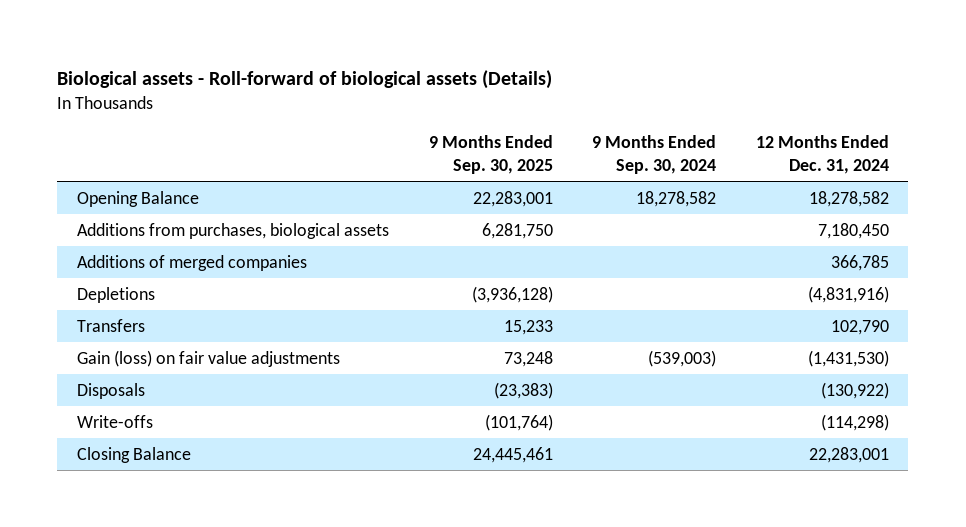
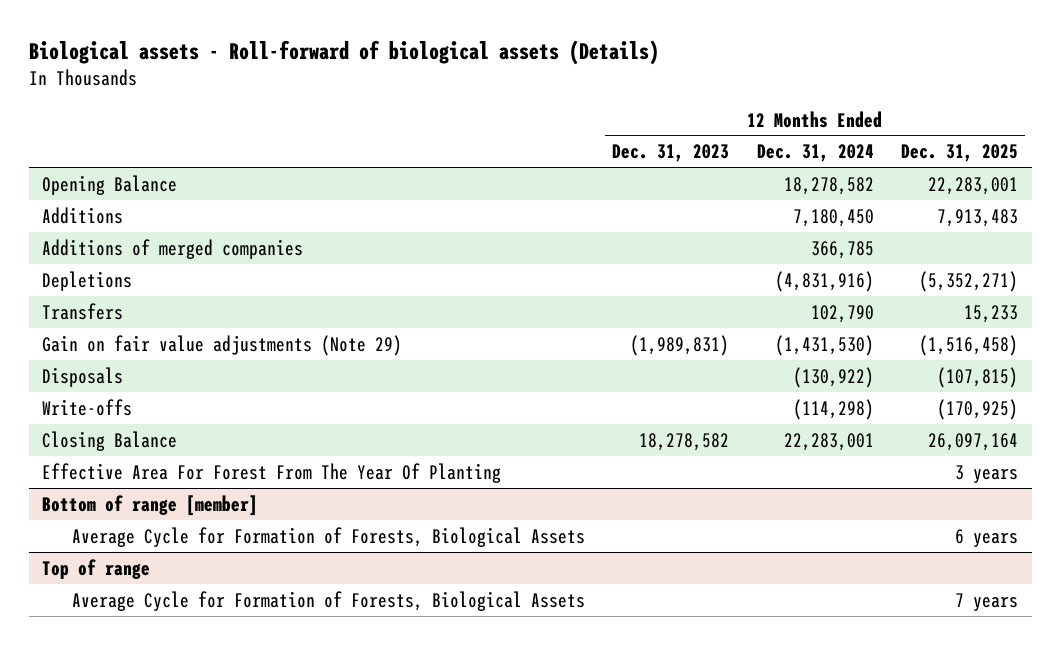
[428,134,553,174] 9 Months Ended Sep. 30, 2025 -> none
[592,134,717,174] 9 Months Ended Sep. 30, 2024 -> none
none -> [612,144,730,163] Dec. 31, 2023
none -> [901,144,1019,163] Dec. 31, 2025
[77,222,390,239] Additions from purchases, biological assets -> [42,206,124,224] Additions
[77,349,341,367] Gain (loss) on fair value adjustments -> [42,334,403,356] Gain on fair value adjustments (Note 29)
none -> [42,462,502,483] Effective Area For Forest From The Year Of Planting
none -> [42,494,259,516] Bottom of range [member]
none -> [71,526,585,547] Average Cycle for Formation of Forests, Biological Assets
none -> [42,558,151,579] Top of range
none -> [71,590,585,611] Average Cycle for Formation of Forests, Biological Assets

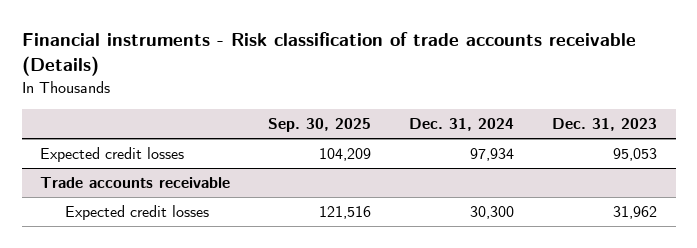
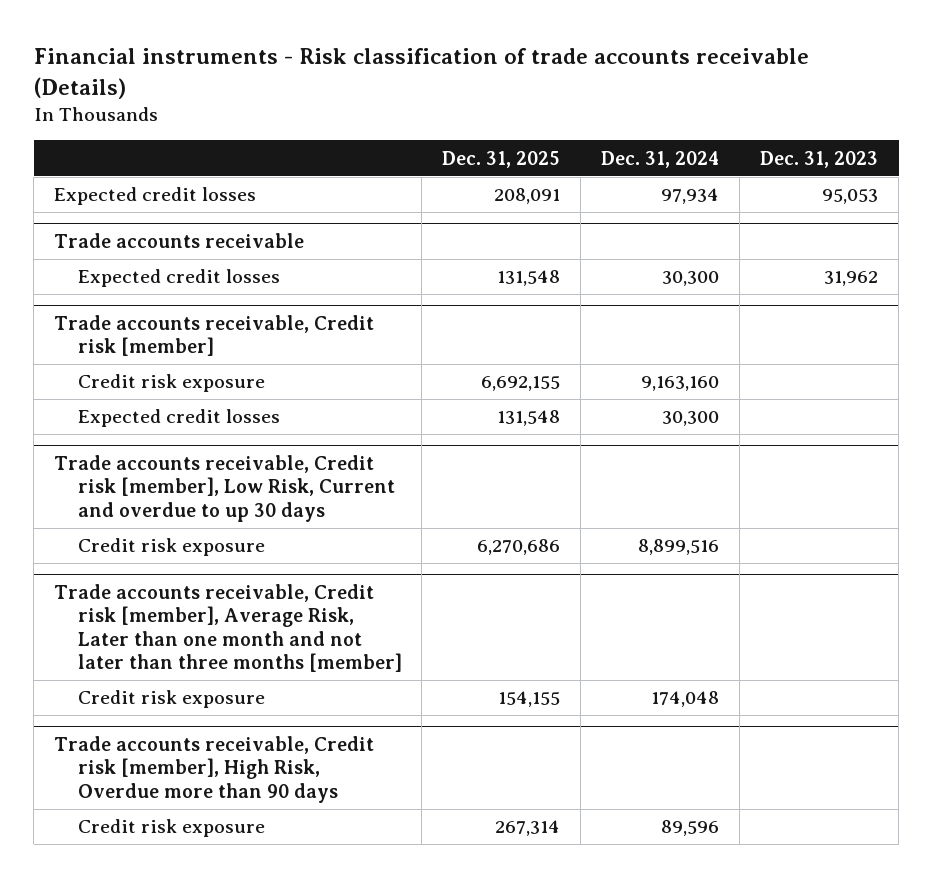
[268,118,372,133] Sep. 30, 2025 -> none
none -> [442,150,561,168] Dec. 31, 2025
none -> [54,315,375,357] Trade accounts receivable, Credit risk [member]
none -> [77,374,265,393] Credit risk exposure
none -> [77,409,280,428] Expected credit losses
none -> [54,455,395,522] Trade accounts receivable, Credit risk [member], Low Risk, Current and overdue to up 30 days
none -> [77,538,265,557] Credit risk exposure
none -> [54,584,402,672] Trade accounts receivable, Credit risk [member], Average Risk, Later than one month and not later than three months [member]
none -> [77,690,265,709] Credit risk exposure
none -> [54,736,375,803] Trade accounts receivable, Credit risk [member], High Risk, Overdue more than 90 days
none -> [77,819,265,838] Credit risk exposure

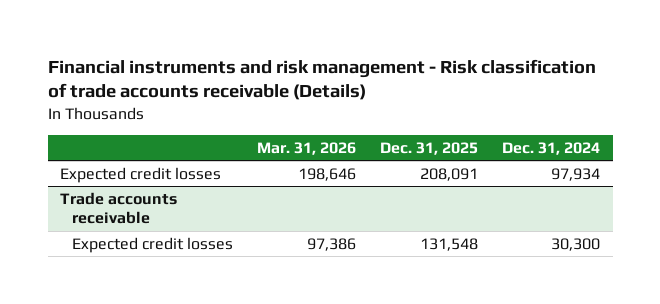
[33,48,809,99] Financial instruments - Risk classification of trade accounts receivable (Details) -> [47,58,596,101] Financial instruments and risk management - Risk classification of trade accounts receivable (Details)
[760,150,879,168] Dec. 31, 2023 -> none
none -> [256,141,356,155] Mar. 31, 2026
[54,315,375,357] Trade accounts receivable, Credit risk [member] -> none
[77,374,265,393] Credit risk exposure -> none
[77,409,280,428] Expected credit losses -> none
[54,455,395,522] Trade accounts receivable, Credit risk [member], Low Risk, Current and overdue to up 30 days -> none
[77,538,265,557] Credit risk exposure -> none
[54,584,402,672] Trade accounts receivable, Credit risk [member], Average Risk, Later than one month and not later than three months [member] -> none
[77,690,265,709] Credit risk exposure -> none
[54,736,375,803] Trade accounts receivable, Credit risk [member], High Risk, Overdue more than 90 days -> none
[77,819,265,838] Credit risk exposure -> none

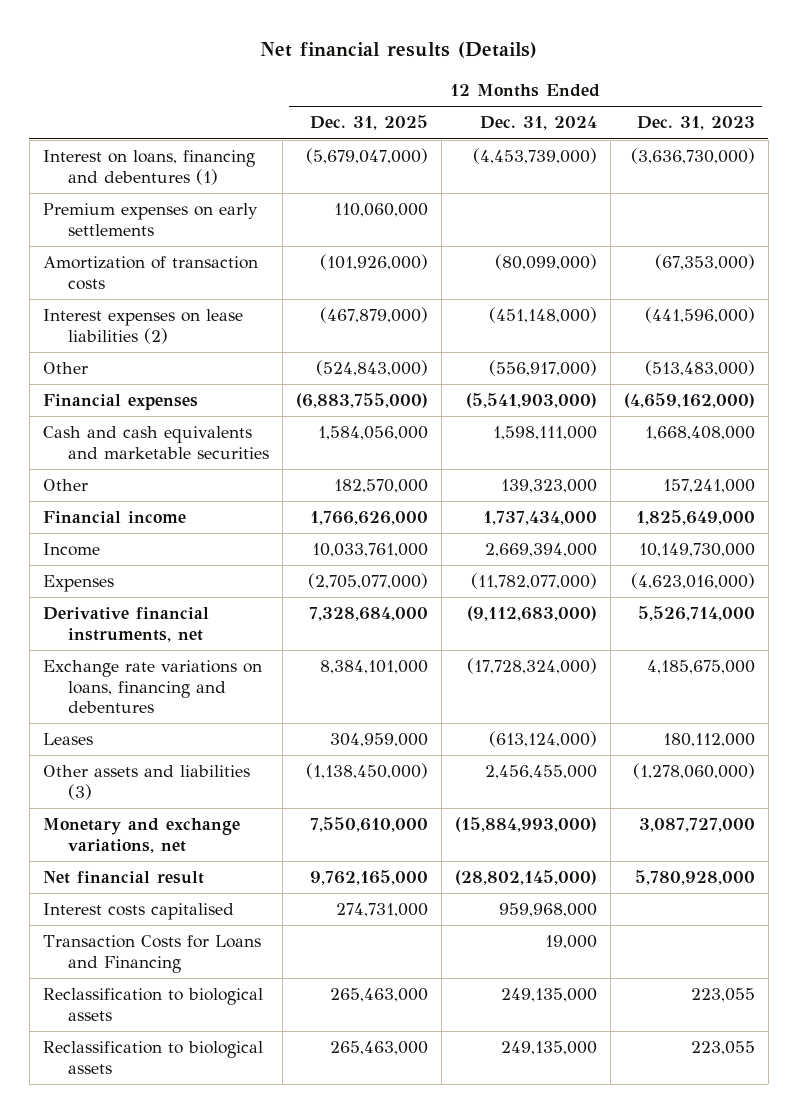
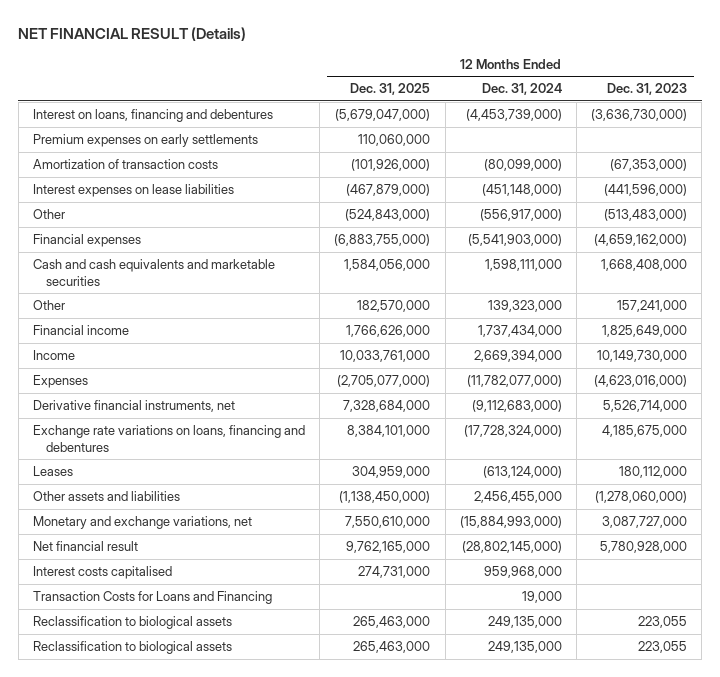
[259,42,537,59] Net financial results (Details) -> [18,26,247,41] NET FINANCIAL RESULT (Details)
[42,150,255,185] Interest on loans, financing and debentures (1) -> [33,109,274,123] Interest on loans, financing and debentures
[42,309,243,344] Interest expenses on lease liabilities (2) -> [33,184,235,198] Interest expenses on lease liabilities
[42,765,250,800] Other assets and liabilities (3) -> [33,491,181,502] Other assets and liabilities

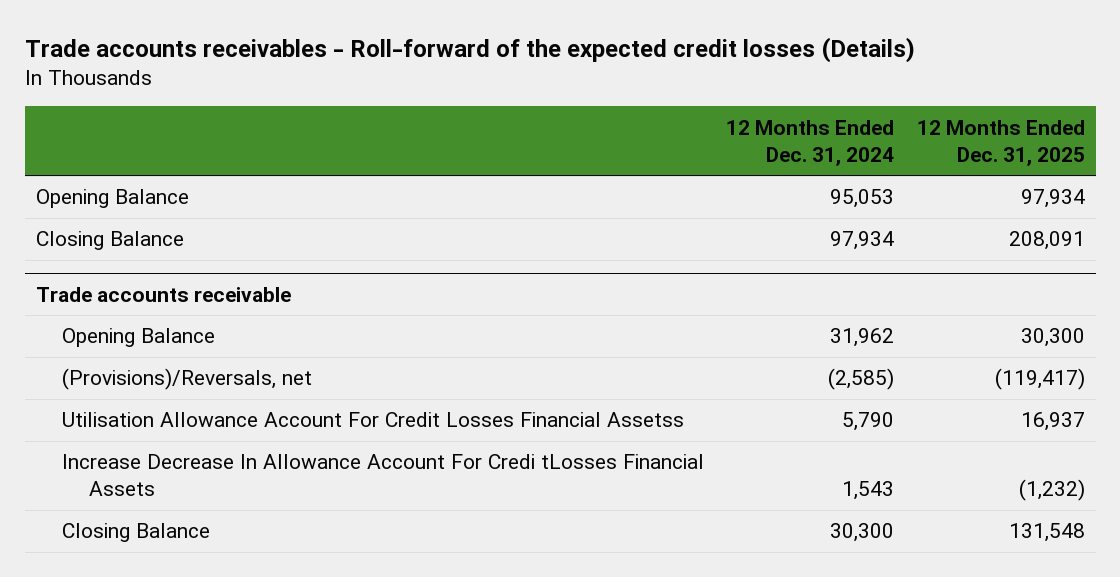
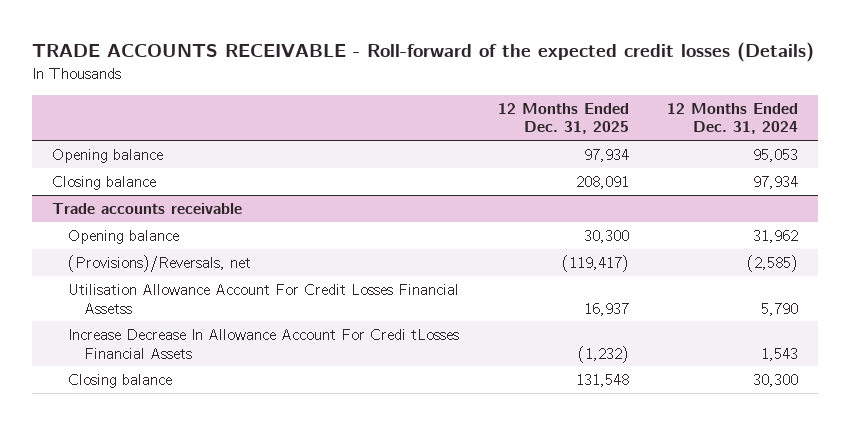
[24,37,915,64] Trade accounts receivables - Roll-forward of the expected credit losses (Details) -> [32,42,815,63] TRADE ACCOUNTS RECEIVABLE - Roll-forward of the expected credit losses (Details)
[35,189,189,209] Opening Balance -> [51,148,163,163] Opening balance
[35,231,184,251] Closing Balance -> [51,175,156,190] Closing balance
[62,328,216,348] Opening Balance -> [67,229,179,244] Opening balance
[62,523,211,543] Closing Balance -> [67,373,172,388] Closing balance

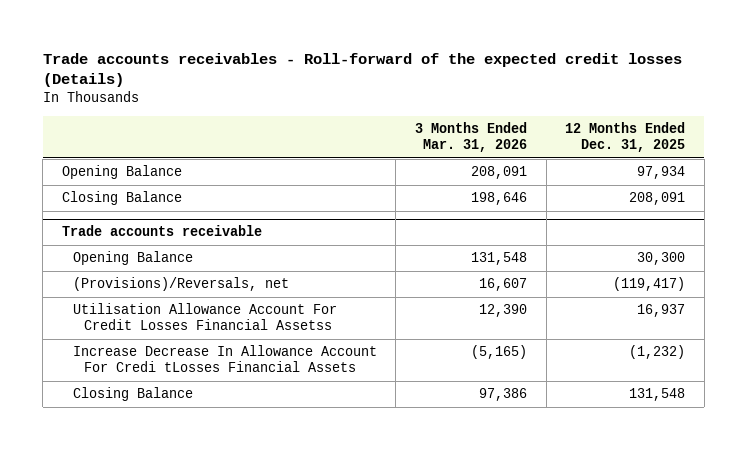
[32,42,815,63] TRADE ACCOUNTS RECEIVABLE - Roll-forward of the expected credit losses (Details) -> [42,52,682,88] Trade accounts receivables - Roll-forward of the expected credit losses (Details)
[667,102,799,135] 12 Months Ended Dec. 31, 2024 -> none
none -> [415,122,528,153] 3 Months Ended Mar. 31, 2026
[51,148,163,163] Opening balance -> [61,165,182,180] Opening Balance
[51,175,156,190] Closing balance -> [61,191,182,206] Closing Balance
[67,229,179,244] Opening balance -> [72,251,193,266] Opening Balance
[67,373,172,388] Closing balance -> [72,387,193,402] Closing Balance

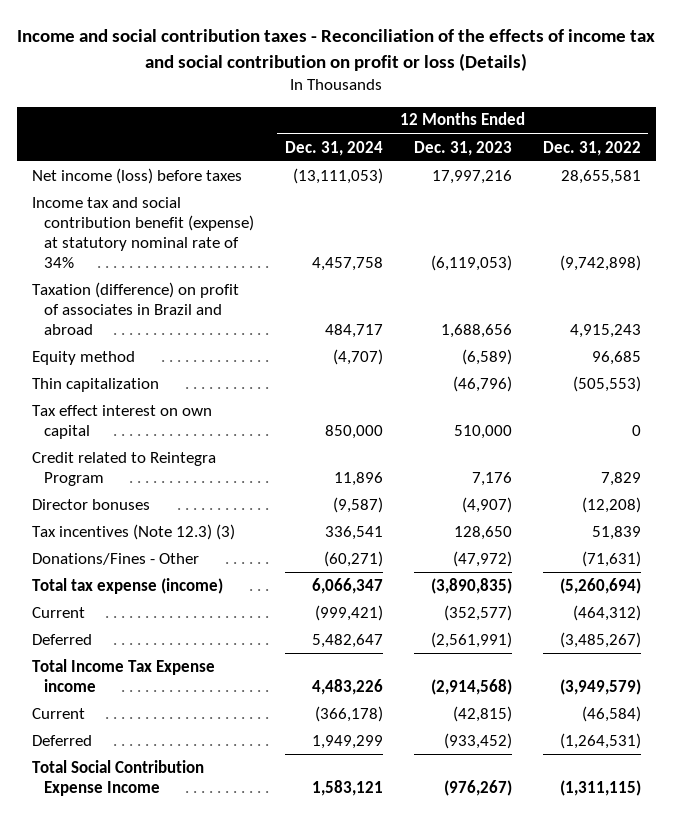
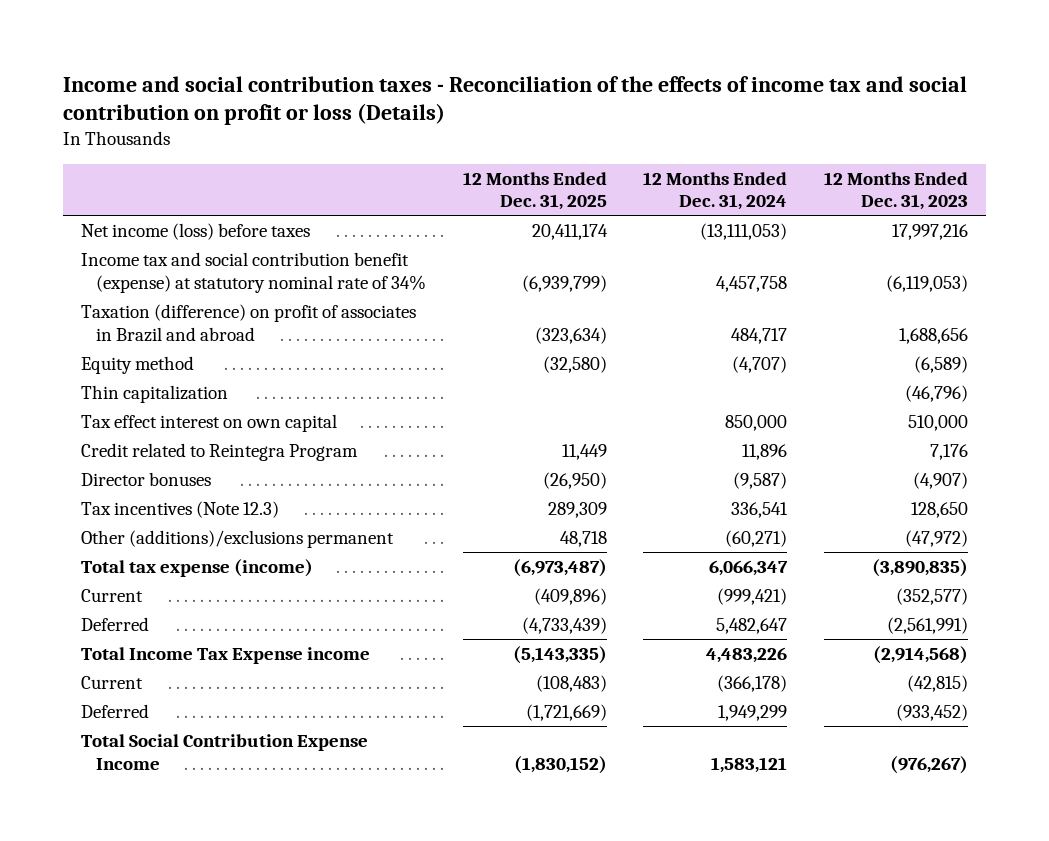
[542,140,641,156] Dec. 31, 2022 -> none
none -> [462,171,607,211] 12 Months Ended Dec. 31, 2025
[32,523,236,540] Tax incentives (Note 12.3) (3) -> [81,500,280,518] Tax incentives (Note 12.3)
[32,552,200,565] Donations/Fines - Other -> [81,529,395,548] Other (additions)/exclusions permanent

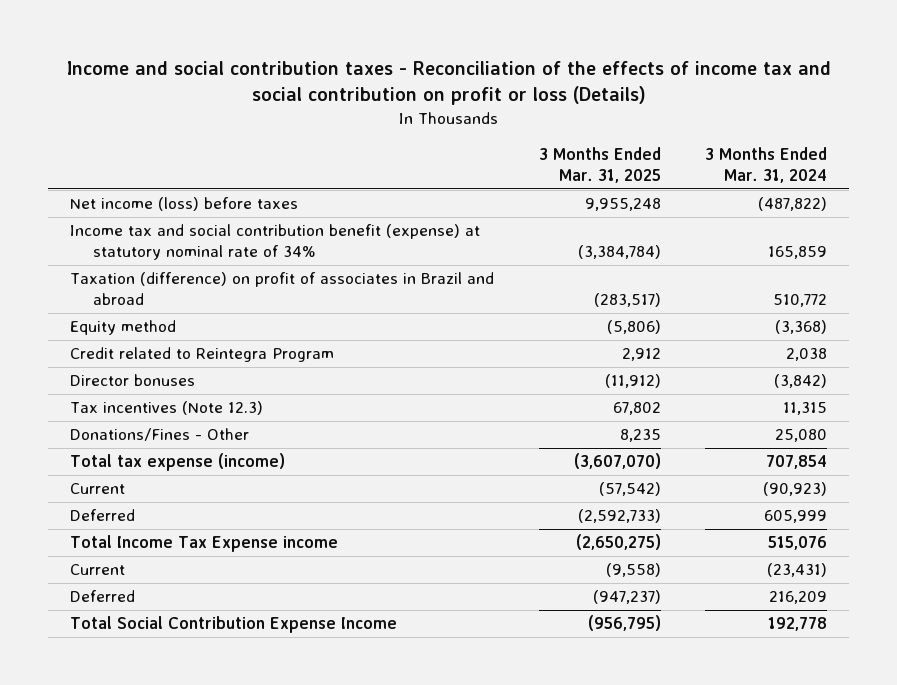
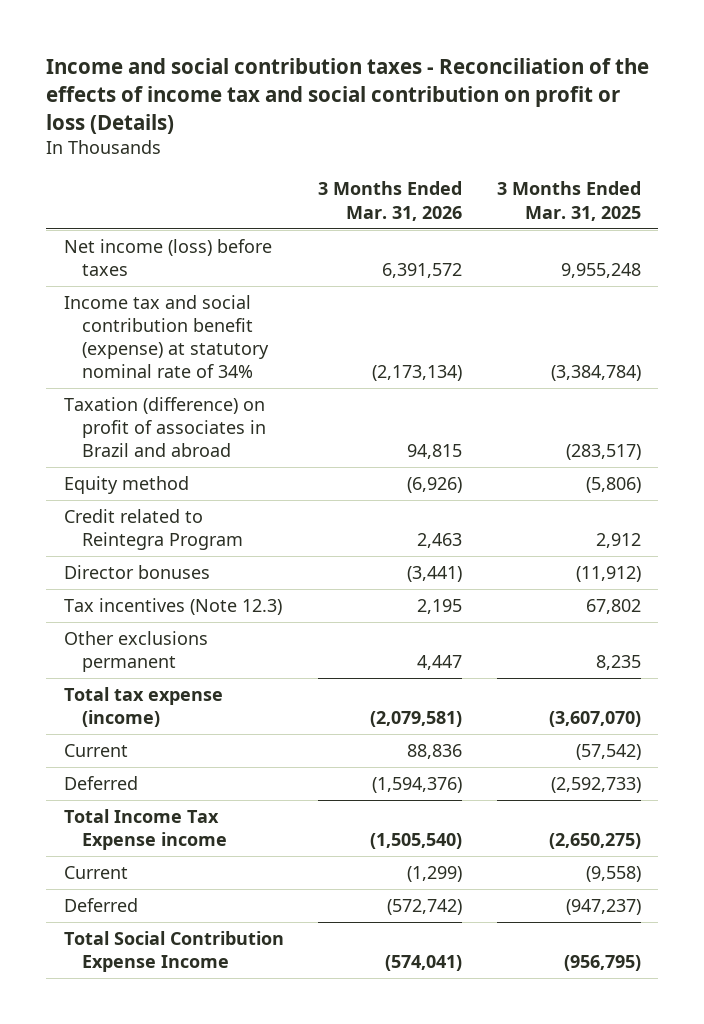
[704,147,827,184] 3 Months Ended Mar. 31, 2024 -> none
none -> [318,181,463,221] 3 Months Ended Mar. 31, 2026
[70,428,250,442] Donations/Fines - Other -> [63,630,208,673] Other exclusions permanent

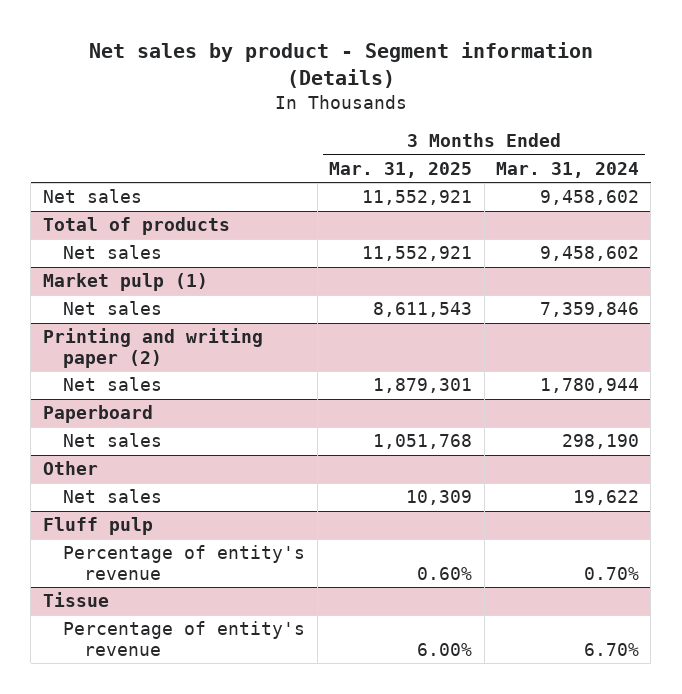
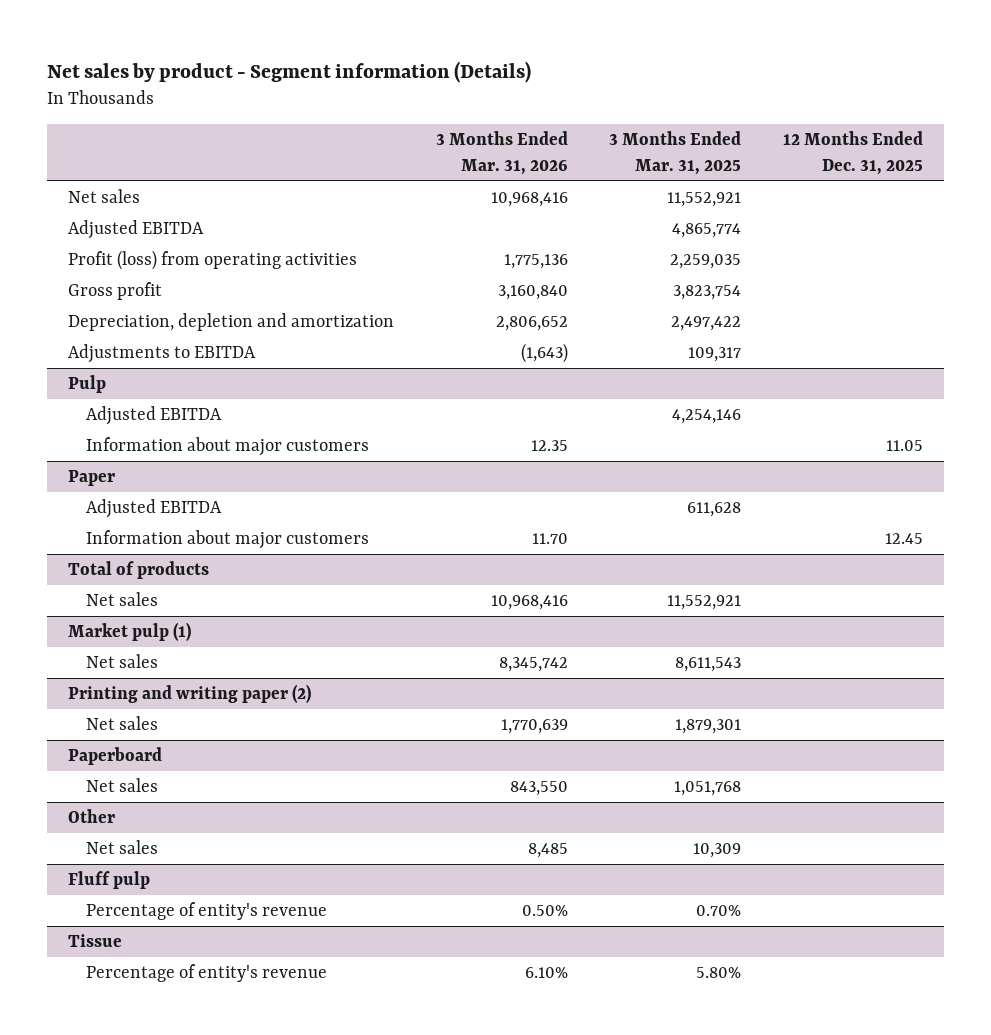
[495,161,639,178] Mar. 31, 2024 -> none
none -> [435,131,568,175] 3 Months Ended Mar. 31, 2026
none -> [783,131,924,175] 12 Months Ended Dec. 31, 2025
none -> [67,220,204,240] Adjusted EBITDA
none -> [67,250,357,271] Profit (loss) from operating activities
none -> [67,282,162,301] Gross profit
none -> [67,313,394,332] Depreciation, depletion and amortization
none -> [67,344,256,364] Adjustments to EBITDA
none -> [67,375,106,394] Pulp
none -> [85,406,222,426] Adjusted EBITDA
none -> [85,437,369,457] Information about major customers
none -> [67,470,115,487] Paper
none -> [85,499,222,519] Adjusted EBITDA
none -> [85,530,369,550] Information about major customers
[417,566,473,580] 0.60% -> [696,905,742,917] 0.70%
[417,642,473,656] 6.00% -> [696,967,742,979] 5.80%

